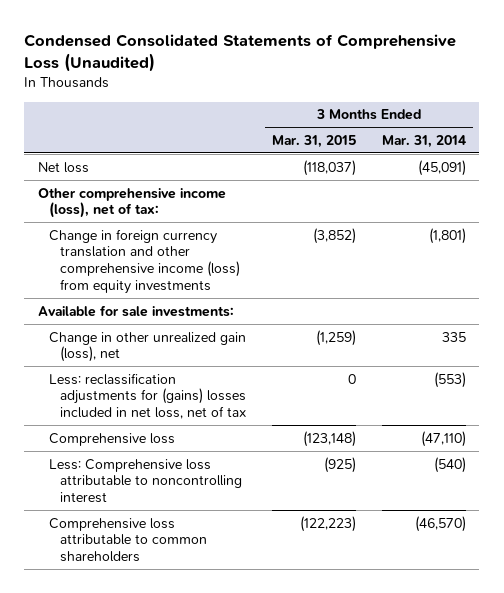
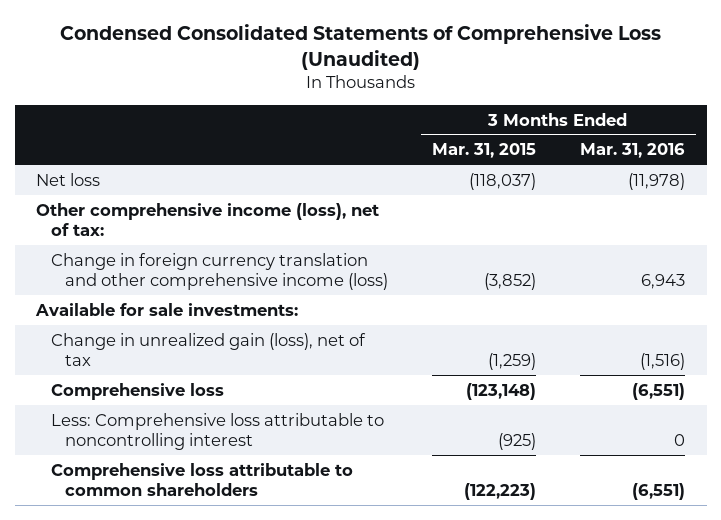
[382,134,467,148] Mar. 31, 2014 -> none
none -> [579,143,685,159] Mar. 31, 2016
[48,228,240,294] Change in foreign currency translation and other comprehensive income (loss) from equity investments -> [50,252,389,291] Change in foreign currency translation and other comprehensive income (loss)
[48,372,246,419] Less: reclassification adjustments for (gains) losses included in net loss, net of tax -> none
[48,331,246,363] Change in other unrealized gain (loss), net -> [50,332,366,367] Change in unrealized gain (loss), net of tax

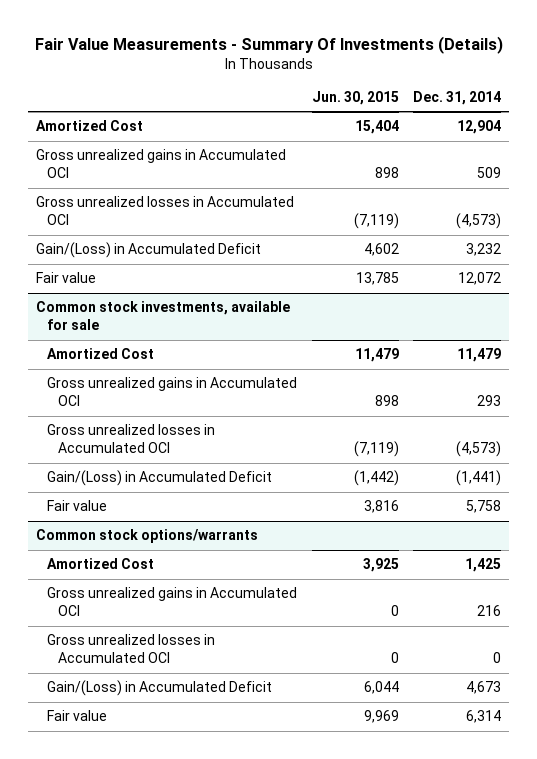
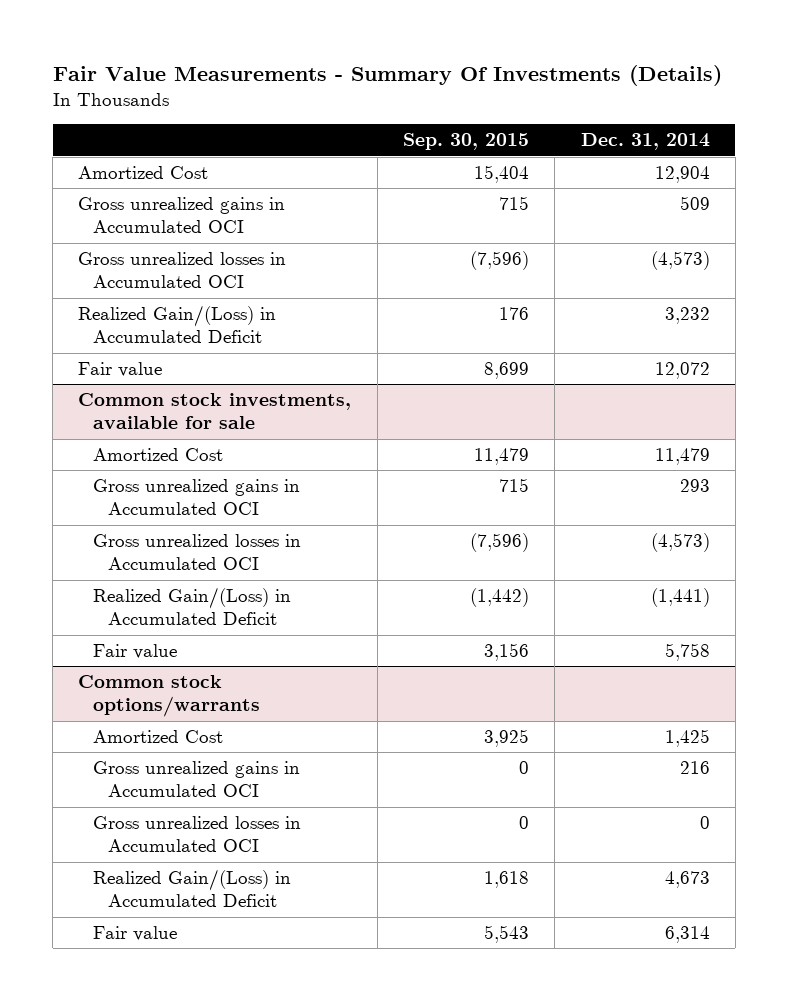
[311,90,399,105] Jun. 30, 2015 -> none
none -> [403,133,530,151] Sep. 30, 2015
[35,242,261,259] Gain/(Loss) in Accumulated Deficit -> [78,304,277,344] Realized Gain/(Loss) in Accumulated Deficit
[46,470,272,487] Gain/(Loss) in Accumulated Deficit -> [93,586,292,626] Realized Gain/(Loss) in Accumulated Deficit
[46,680,272,697] Gain/(Loss) in Accumulated Deficit -> [93,868,292,908] Realized Gain/(Loss) in Accumulated Deficit

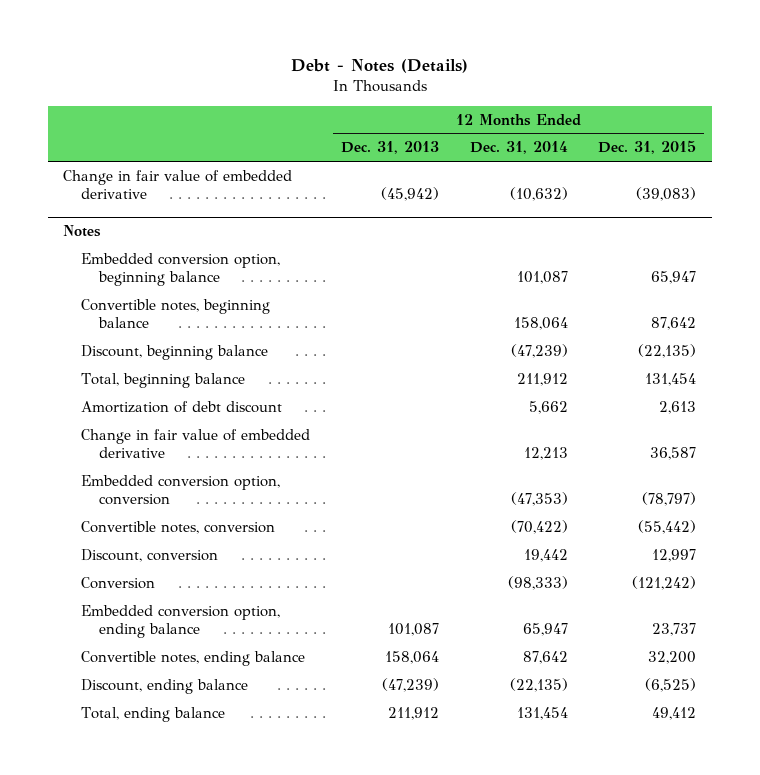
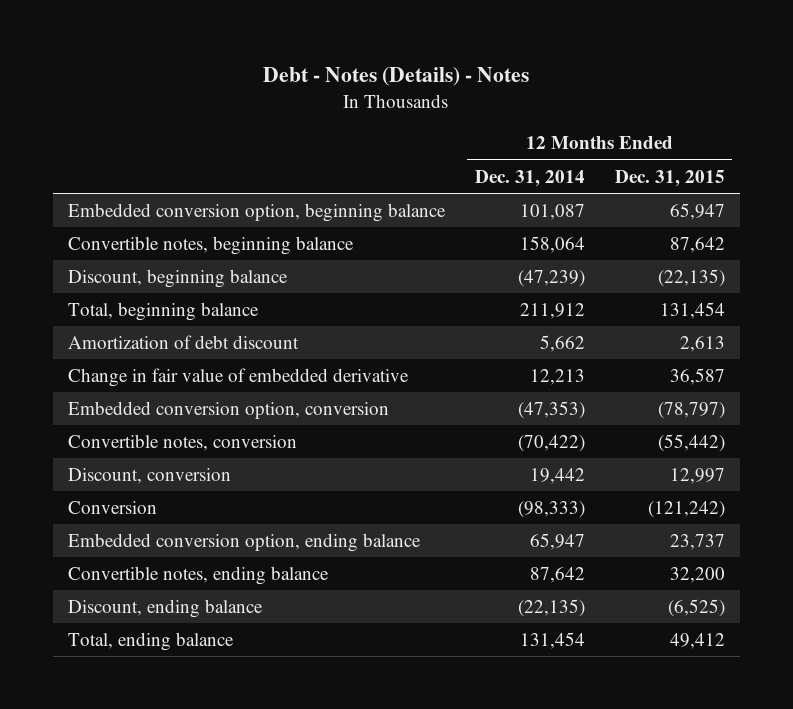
[290,58,468,73] Debt - Notes (Details) -> [263,67,530,87] Debt - Notes (Details) - Notes
[340,141,439,155] Dec. 31, 2013 -> none
[63,169,293,200] Change in fair value of embedded derivative -> none
[63,225,102,238] Notes -> none

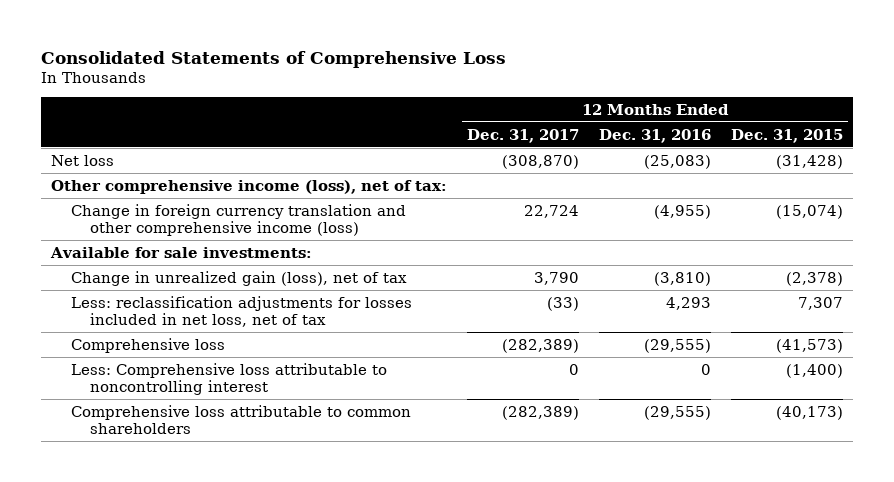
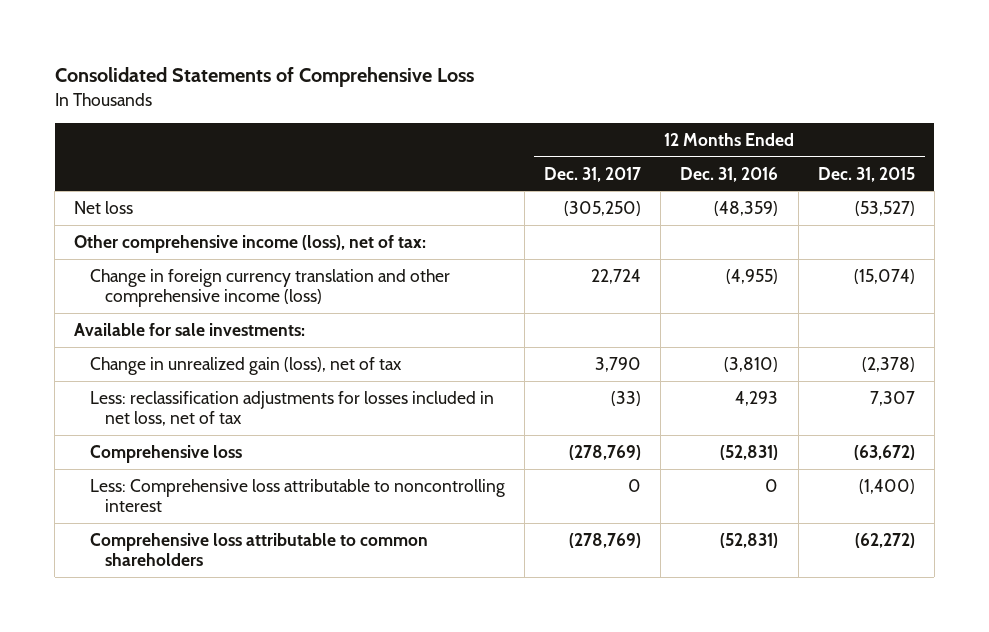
[502,154,580,169] (308,870) -> [564,200,642,216] (305,250)
[644,154,712,169] (25,083) -> [714,200,779,216] (48,359)
[776,154,844,169] (31,428) -> [854,200,915,216] (53,527)
[502,338,580,353] (282,389) -> [569,444,642,460] (278,769)
[644,338,712,353] (29,555) -> [720,444,779,460] (52,831)
[776,338,844,353] (41,573) -> [853,444,915,460] (63,672)
[502,405,580,420] (282,389) -> [569,532,642,548] (278,769)
[644,405,712,420] (29,555) -> [720,532,779,548] (52,831)
[776,405,844,420] (40,173) -> [854,532,915,548] (62,272)

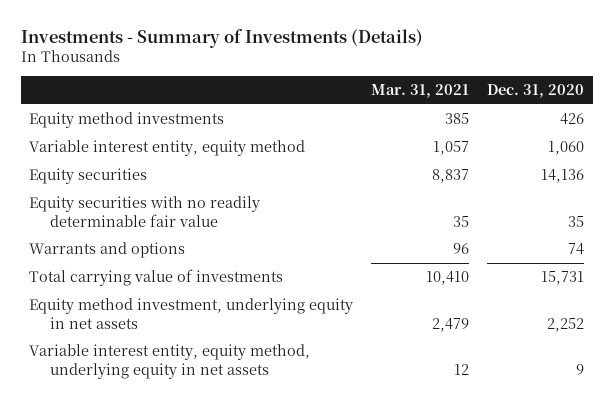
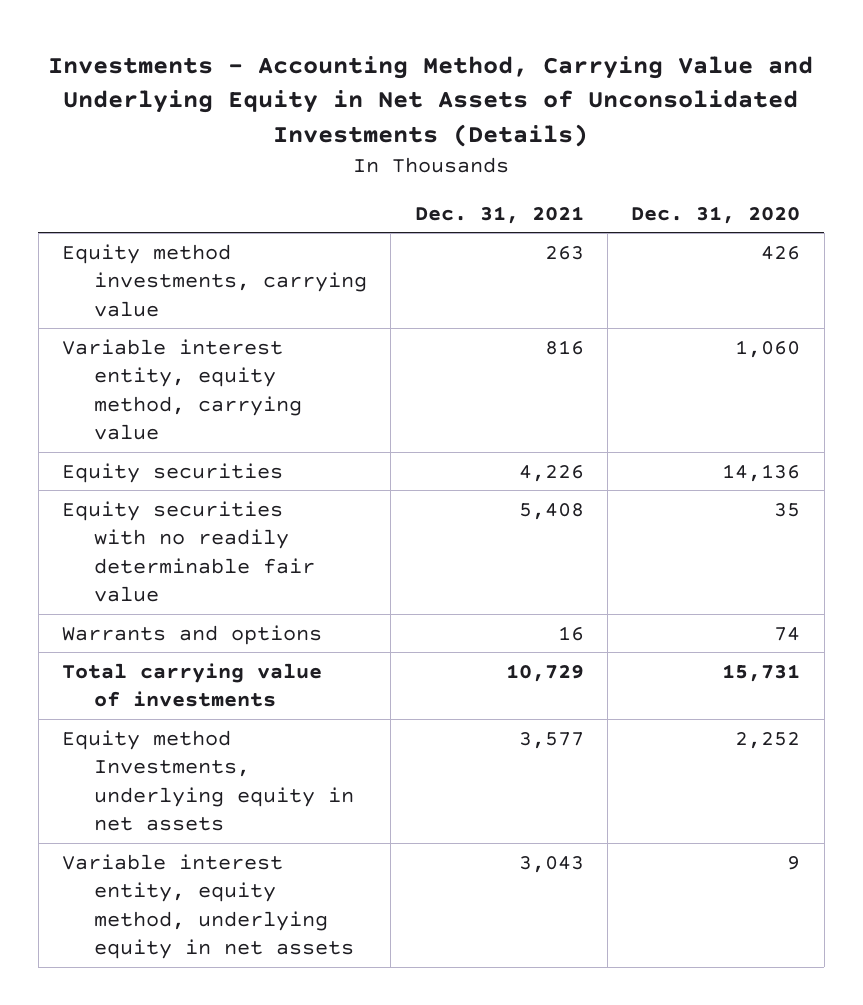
[20,28,423,48] Investments - Summary of Investments (Details) -> [48,55,814,147] Investments - Accounting Method, Carrying Value and Underlying Equity in Net Assets of Unconsolidated Investments (Details)
[371,84,470,99] Mar. 31, 2021 -> none
none -> [414,205,584,224] Dec. 31, 2021
[29,112,225,129] Equity method investments -> [62,243,367,317] Equity method investments, carrying value
[29,140,306,157] Variable interest entity, equity method -> [62,338,302,441] Variable interest entity, equity method, carrying value
[29,298,354,329] Equity method investment, underlying equity in net assets -> [62,729,354,832] Equity method Investments, underlying equity in net assets

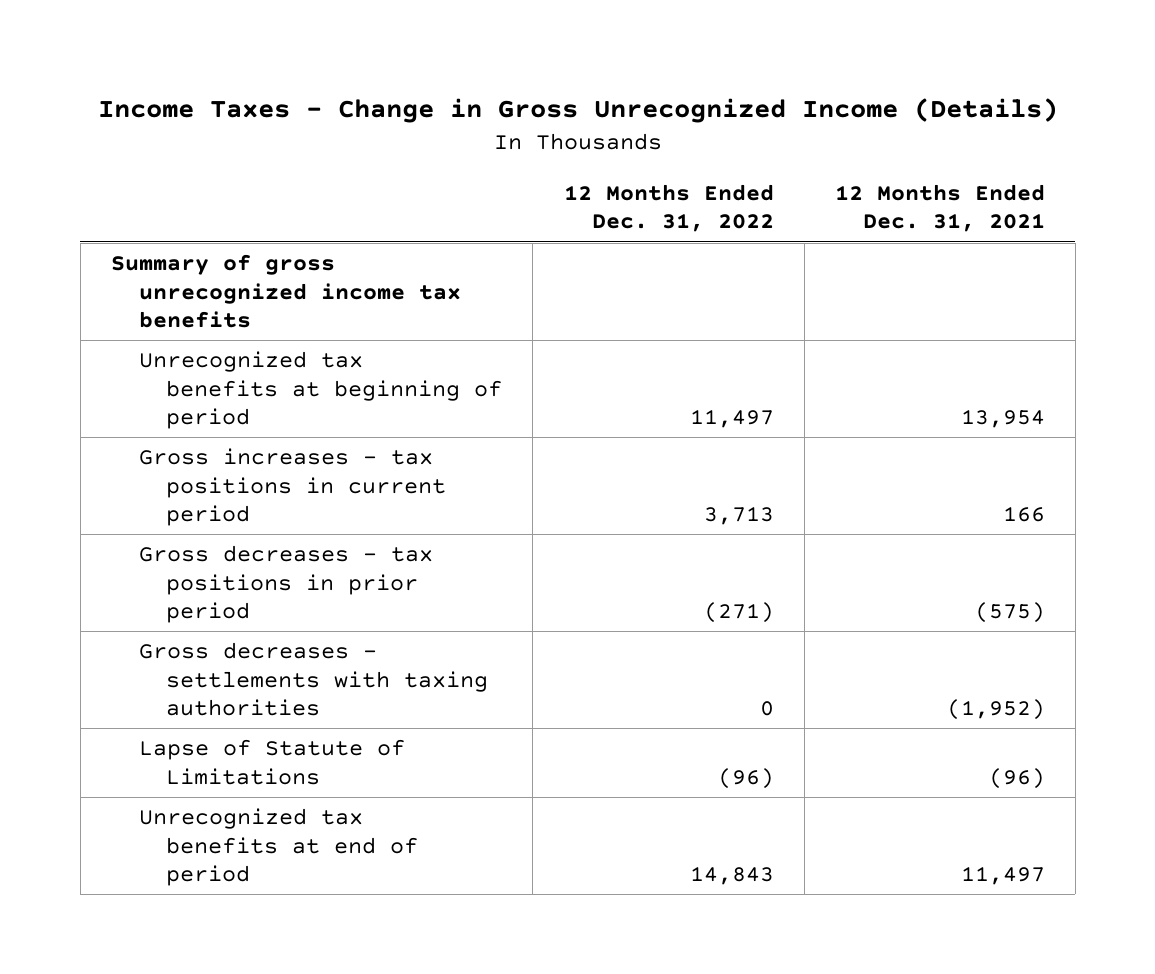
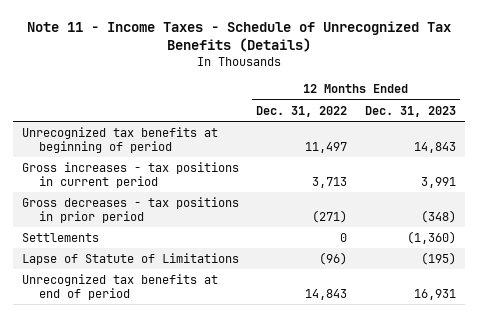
[97,97,1058,123] Income Taxes - Change in Gross Unrecognized Income (Details) -> [26,20,451,53] Note 11 - Income Taxes - Schedule of Unrecognized Tax Benefits (Details)
[834,183,1045,233] 12 Months Ended Dec. 31, 2021 -> none
none -> [364,105,456,117] Dec. 31, 2023
[110,254,461,329] Summary of gross unrecognized income tax benefits -> none
[138,642,489,717] Gross decreases - settlements with taxing authorities -> [21,233,99,243] Settlements

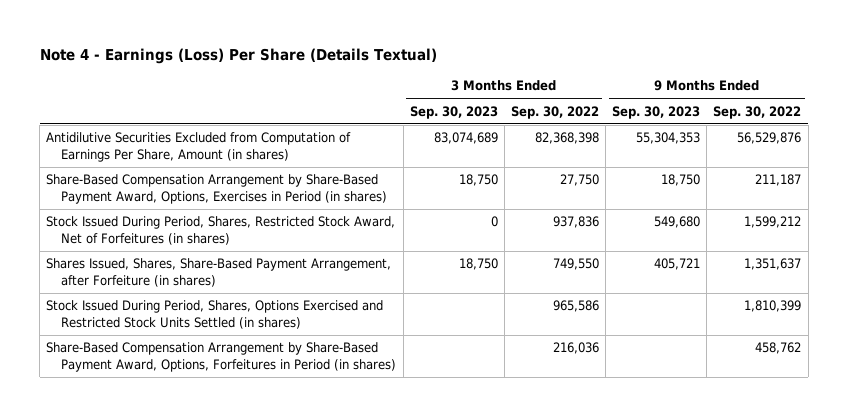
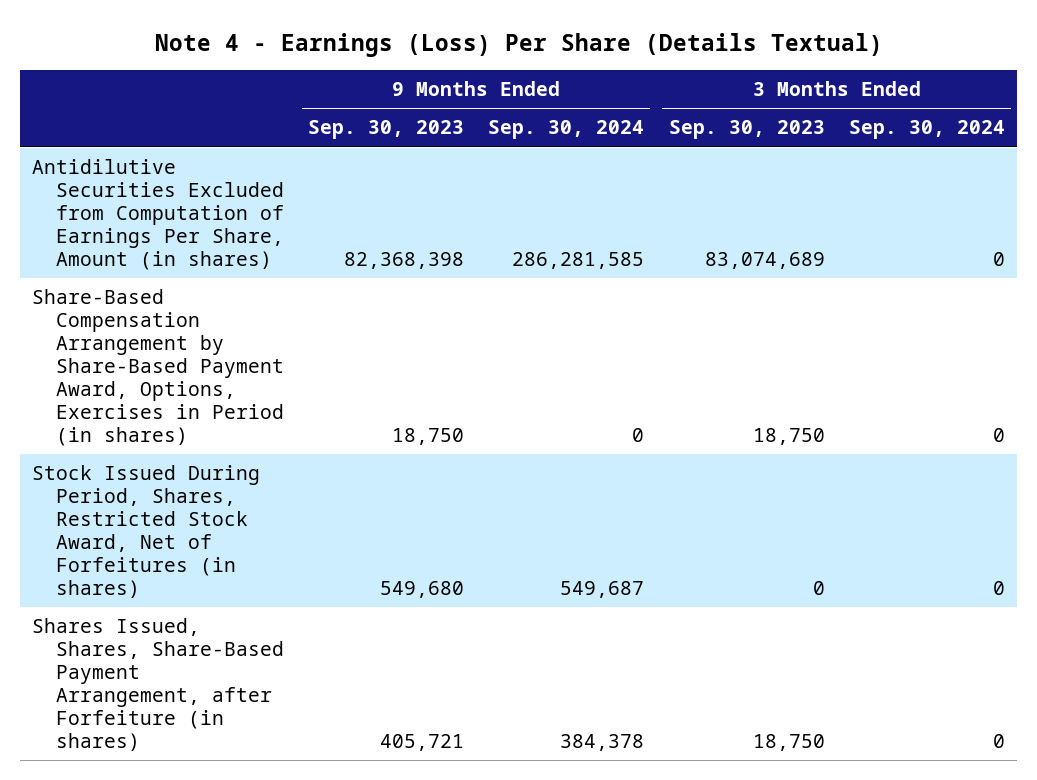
[510,105,599,119] Sep. 30, 2022 -> none
[713,105,802,119] Sep. 30, 2022 -> none
none -> [488,120,645,140] Sep. 30, 2024
none -> [848,120,1005,140] Sep. 30, 2024
[636,132,701,145] 55,304,353 -> [344,251,465,269] 82,368,398
[46,300,384,329] Stock Issued During Period, Shares, Options Exercised and Restricted Stock Units Settled (in shares) -> none
[46,342,397,372] Share-Based Compensation Arrangement by Share-Based Payment Award, Options, Forfeitures in Period (in shares) -> none

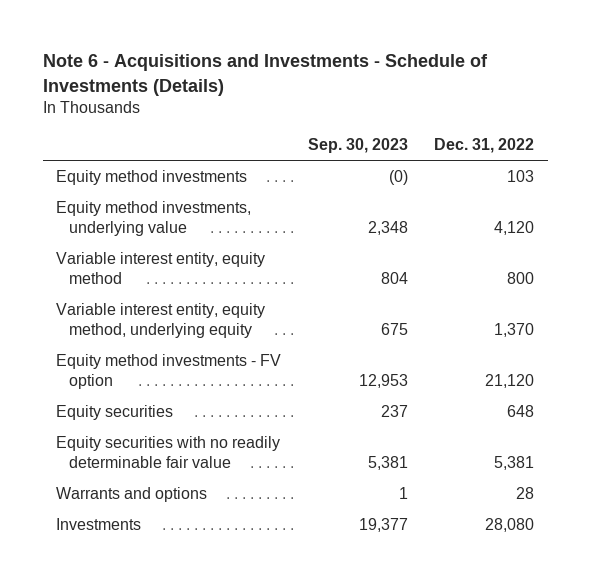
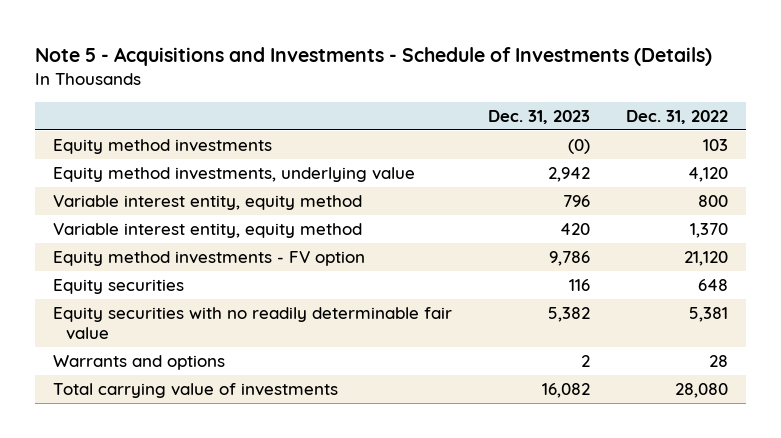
[42,54,488,96] Note 6 - Acquisitions and Investments - Schedule of Investments (Details) -> [34,46,712,66] Note 5 - Acquisitions and Investments - Schedule of Investments (Details)
[307,138,408,154] Sep. 30, 2023 -> none
none -> [488,109,591,124] Dec. 31, 2023
[56,302,266,339] Variable interest entity, equity method, underlying equity -> [52,223,362,239] Variable interest entity, equity method
[56,517,142,530] Investments -> [52,383,338,399] Total carrying value of investments

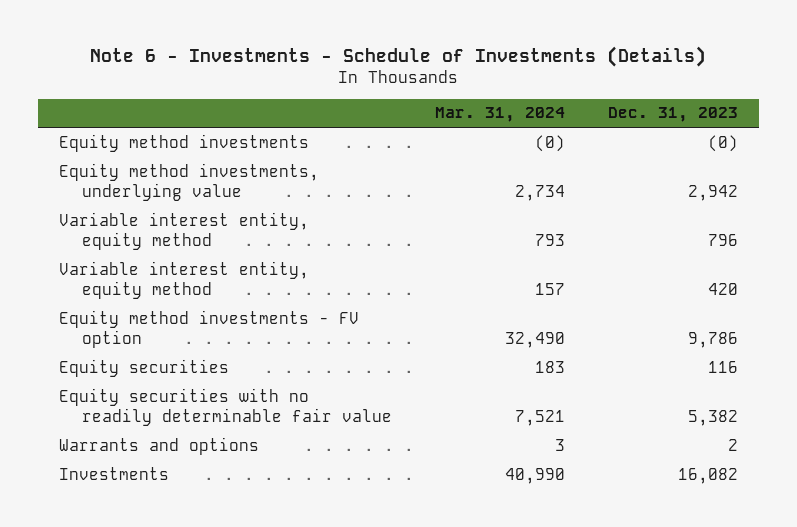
[34,46,712,66] Note 5 - Acquisitions and Investments - Schedule of Investments (Details) -> [90,46,707,68] Note 6 - Investments - Schedule of Investments (Details)
[626,109,729,124] Dec. 31, 2022 -> none
none -> [434,107,565,123] Mar. 31, 2024
[52,383,338,399] Total carrying value of investments -> [59,466,170,480] Investments

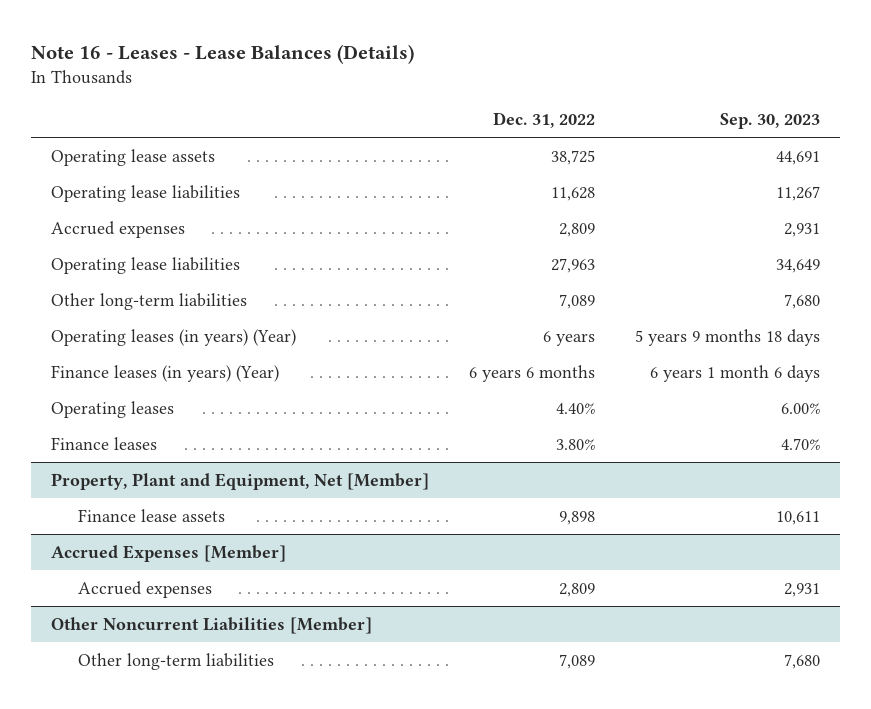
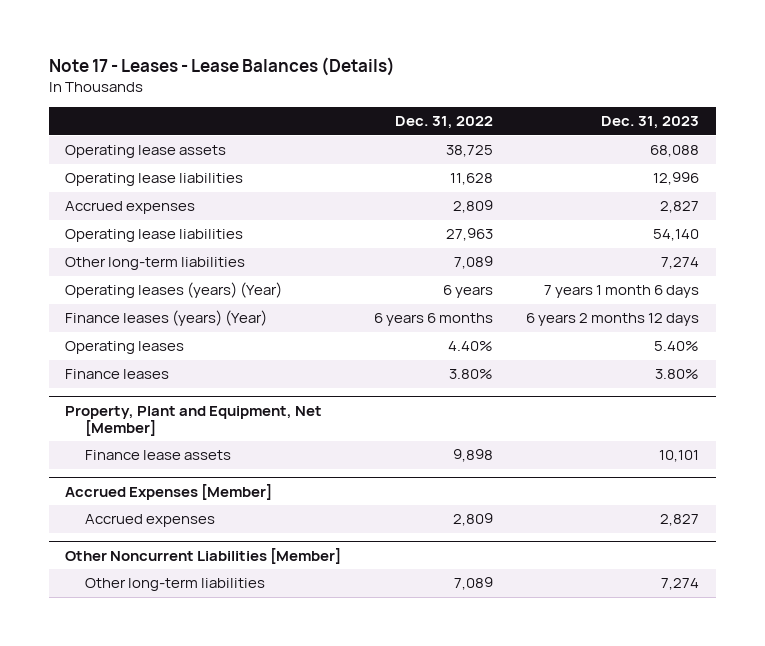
[30,43,414,64] Note 16 - Leases - Lease Balances (Details) -> [48,57,395,77] Note 17 - Leases - Lease Balances (Details)
[719,113,820,130] Sep. 30, 2023 -> none
none -> [601,116,700,130] Dec. 31, 2023
[50,328,296,346] Operating leases (in years) (Year) -> [65,282,283,299] Operating leases (years) (Year)
[50,364,279,382] Finance leases (in years) (Year) -> [65,310,268,327] Finance leases (years) (Year)

